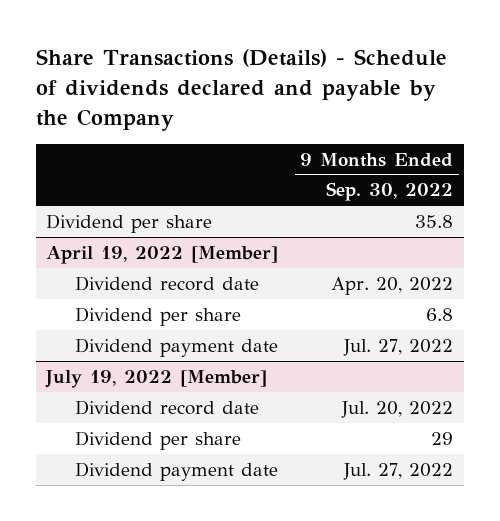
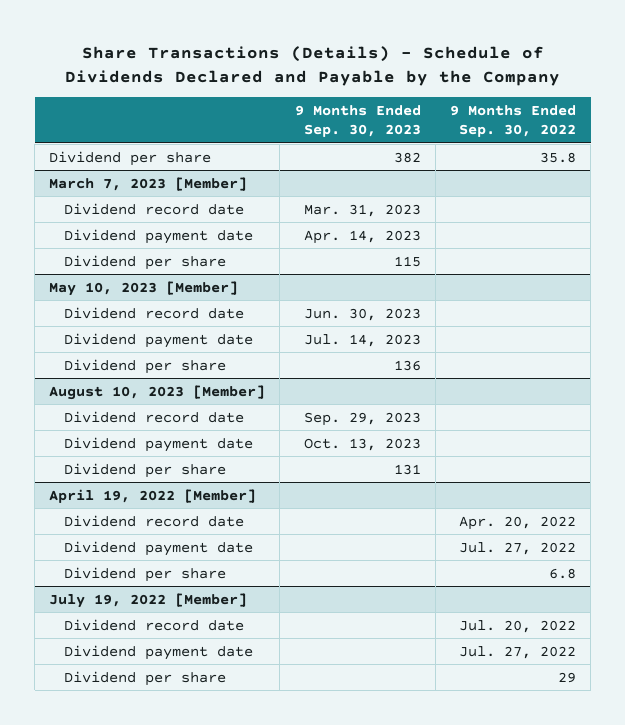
[35,49,447,131] Share Transactions (Details) - Schedule of dividends declared and payable by the Company -> [64,46,560,87] Share Transactions (Details) - Schedule of Dividends Declared and Payable by the Company
none -> [294,104,421,138] 9 Months Ended Sep. 30, 2023
none -> [49,176,248,191] March 7, 2023 [Member]
none -> [63,202,244,215] Dividend record date
none -> [63,228,253,244] Dividend payment date
none -> [63,254,226,270] Dividend per share
none -> [49,280,239,296] May 10, 2023 [Member]
none -> [63,306,244,319] Dividend record date
none -> [63,332,253,348] Dividend payment date
none -> [63,358,226,374] Dividend per share
none -> [49,384,266,400] August 10, 2023 [Member]
none -> [63,410,244,423] Dividend record date
none -> [63,436,253,452] Dividend payment date
none -> [63,462,226,478] Dividend per share
[74,306,241,326] Dividend per share -> [63,566,226,582] Dividend per share
[74,430,241,450] Dividend per share -> [63,670,226,686] Dividend per share

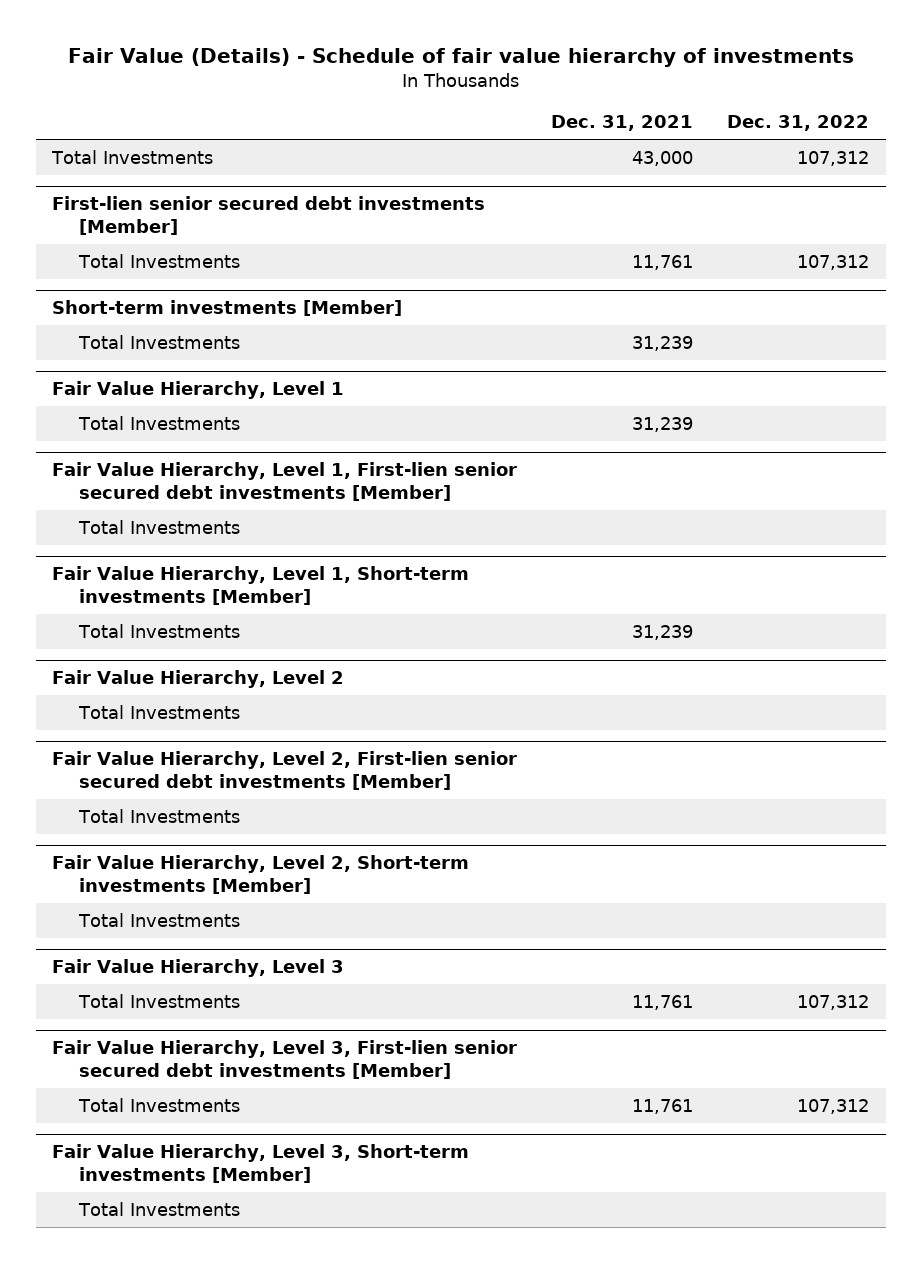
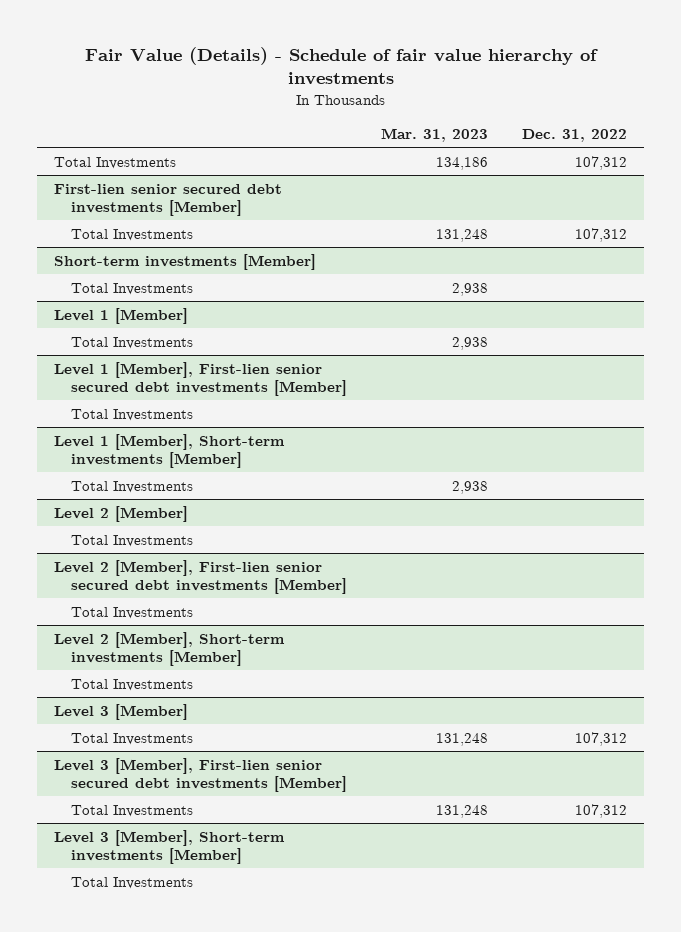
[551,115,694,132] Dec. 31, 2021 -> none
none -> [380,127,488,142] Mar. 31, 2023
[52,381,345,400] Fair Value Hierarchy, Level 1 -> [54,307,189,324] Level 1 [Member]
[52,462,518,501] Fair Value Hierarchy, Level 1, First-lien senior secured debt investments [Member] -> [54,361,347,396] Level 1 [Member], First-lien senior secured debt investments [Member]
[52,566,470,605] Fair Value Hierarchy, Level 1, Short-term investments [Member] -> [54,433,286,468] Level 1 [Member], Short-term investments [Member]
[52,670,345,689] Fair Value Hierarchy, Level 2 -> [54,505,189,522] Level 2 [Member]
[52,751,518,790] Fair Value Hierarchy, Level 2, First-lien senior secured debt investments [Member] -> [54,559,347,594] Level 2 [Member], First-lien senior secured debt investments [Member]
[52,855,470,894] Fair Value Hierarchy, Level 2, Short-term investments [Member] -> [54,631,286,666] Level 2 [Member], Short-term investments [Member]
[52,959,345,978] Fair Value Hierarchy, Level 3 -> [54,703,189,720] Level 3 [Member]
[52,1040,518,1079] Fair Value Hierarchy, Level 3, First-lien senior secured debt investments [Member] -> [54,757,347,792] Level 3 [Member], First-lien senior secured debt investments [Member]
[52,1144,470,1183] Fair Value Hierarchy, Level 3, Short-term investments [Member] -> [54,829,286,864] Level 3 [Member], Short-term investments [Member]

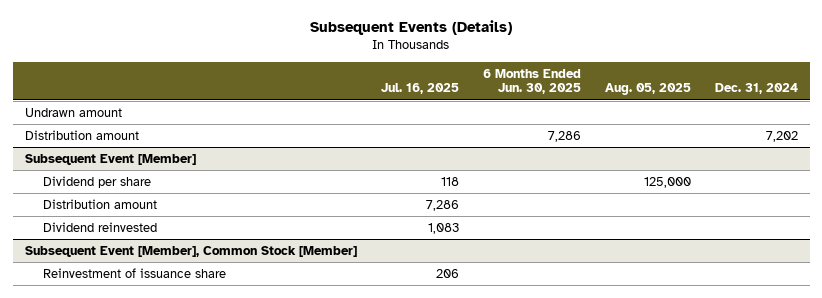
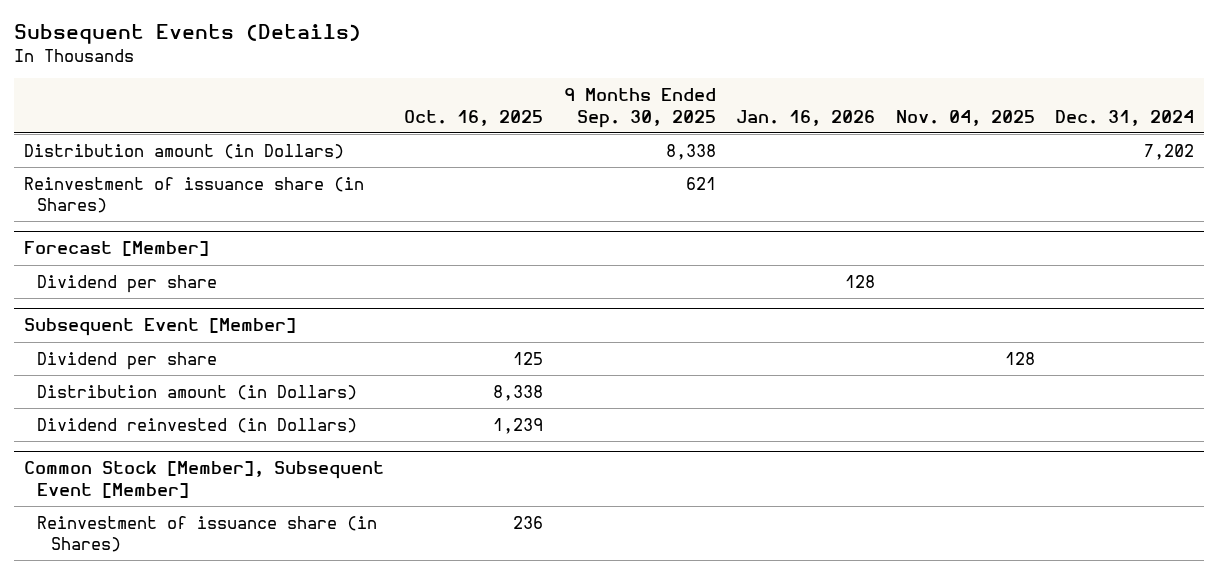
[380,83,459,95] Jul. 16, 2025 -> none
[482,68,581,95] 6 Months Ended Jun. 30, 2025 -> none
[604,83,691,96] Aug. 05, 2025 -> none
none -> [404,109,544,126] Oct. 16, 2025
none -> [563,88,716,128] 9 Months Ended Sep. 30, 2025
none -> [736,109,876,126] Jan. 16, 2026
none -> [895,109,1035,126] Nov. 04, 2025
[24,107,122,117] Undrawn amount -> none
[24,129,139,140] Distribution amount -> [23,143,344,159] Distribution amount (in Dollars)
none -> [23,176,364,214] Reinvestment of issuance share (in Shares)
none -> [23,241,209,257] Forecast [Member]
none -> [37,274,218,293] Dividend per share
[43,198,158,209] Distribution amount -> [37,384,358,400] Distribution amount (in Dollars)
[43,221,158,232] Dividend reinvested -> [37,417,358,433] Dividend reinvested (in Dollars)
[24,245,357,257] Subsequent Event [Member], Common Stock [Member] -> [23,461,384,498] Common Stock [Member], Subsequent Event [Member]
[43,267,227,278] Reinvestment of issuance share -> [37,515,378,553] Reinvestment of issuance share (in Shares)

